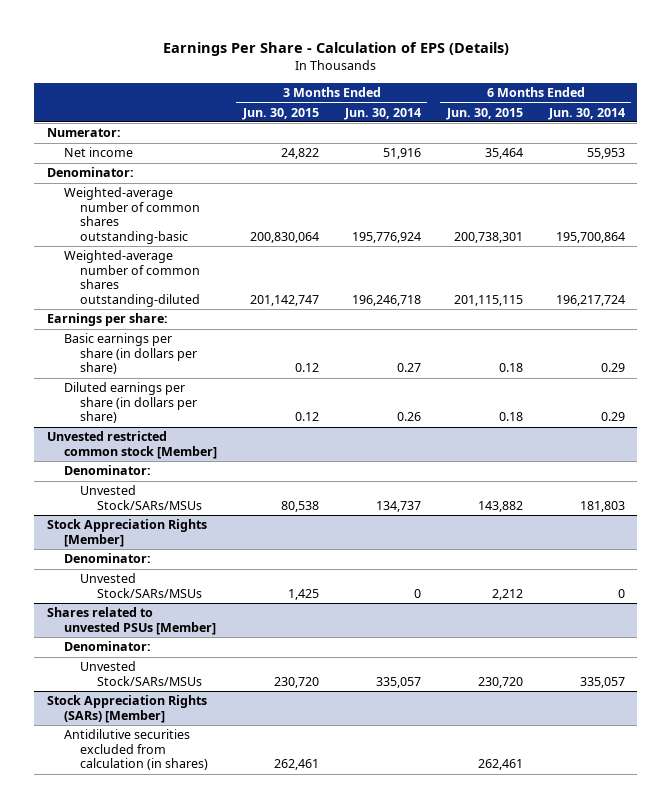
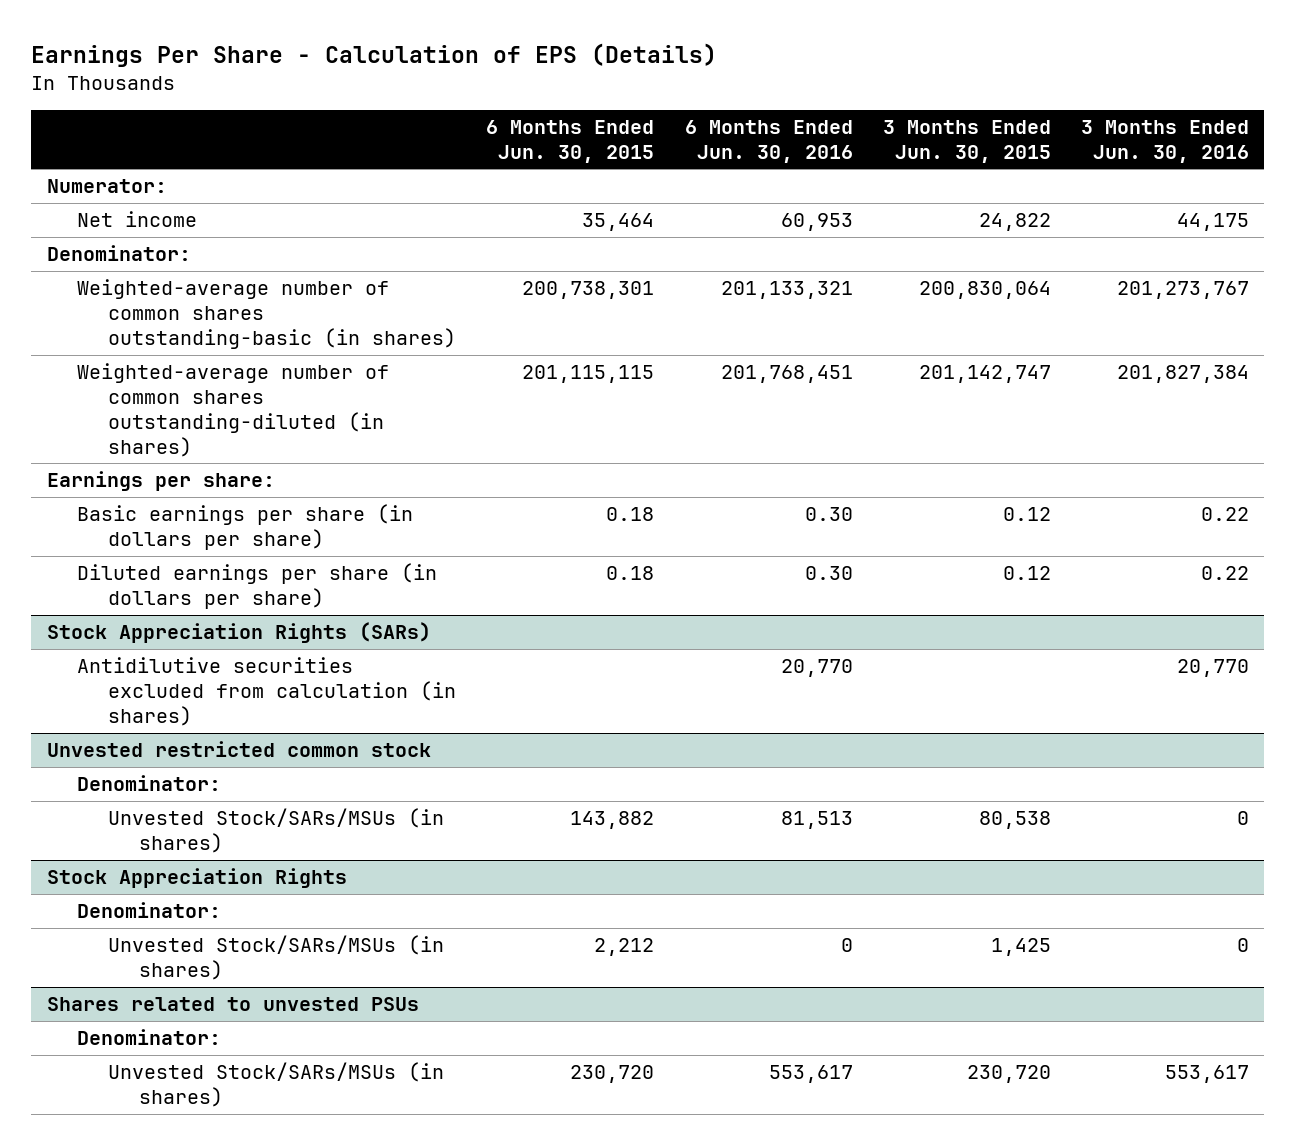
[343,107,421,120] Jun. 30, 2014 -> none
[547,107,625,120] Jun. 30, 2014 -> none
none -> [684,119,853,163] 6 Months Ended Jun. 30, 2016
none -> [1081,119,1250,163] 3 Months Ended Jun. 30, 2016
[63,187,201,244] Weighted-average number of common shares outstanding-basic -> [77,279,457,349] Weighted-average number of common shares outstanding-basic (in shares)
[63,250,201,307] Weighted-average number of common shares outstanding-diluted -> [77,363,390,457] Weighted-average number of common shares outstanding-diluted (in shares)
none -> [46,622,431,644] Stock Appreciation Rights (SARs)
none -> [77,657,457,726] Antidilutive securities excluded from calculation (in shares)
[46,431,217,459] Unvested restricted common stock [Member] -> [46,741,431,758] Unvested restricted common stock
[80,485,203,510] Unvested Stock/SARs/MSUs -> [108,808,445,854] Unvested Stock/SARs/MSUs (in shares)
[46,519,207,547] Stock Appreciation Rights [Member] -> [46,868,347,889] Stock Appreciation Rights
[80,573,203,598] Unvested Stock/SARs/MSUs -> [108,935,445,981] Unvested Stock/SARs/MSUs (in shares)
[46,607,216,635] Shares related to unvested PSUs [Member] -> [46,997,419,1012] Shares related to unvested PSUs
[46,695,207,723] Stock Appreciation Rights (SARs) [Member] -> none
[63,729,209,771] Antidilutive securities excluded from calculation (in shares) -> none
[80,661,203,686] Unvested Stock/SARs/MSUs -> [108,1062,445,1108] Unvested Stock/SARs/MSUs (in shares)

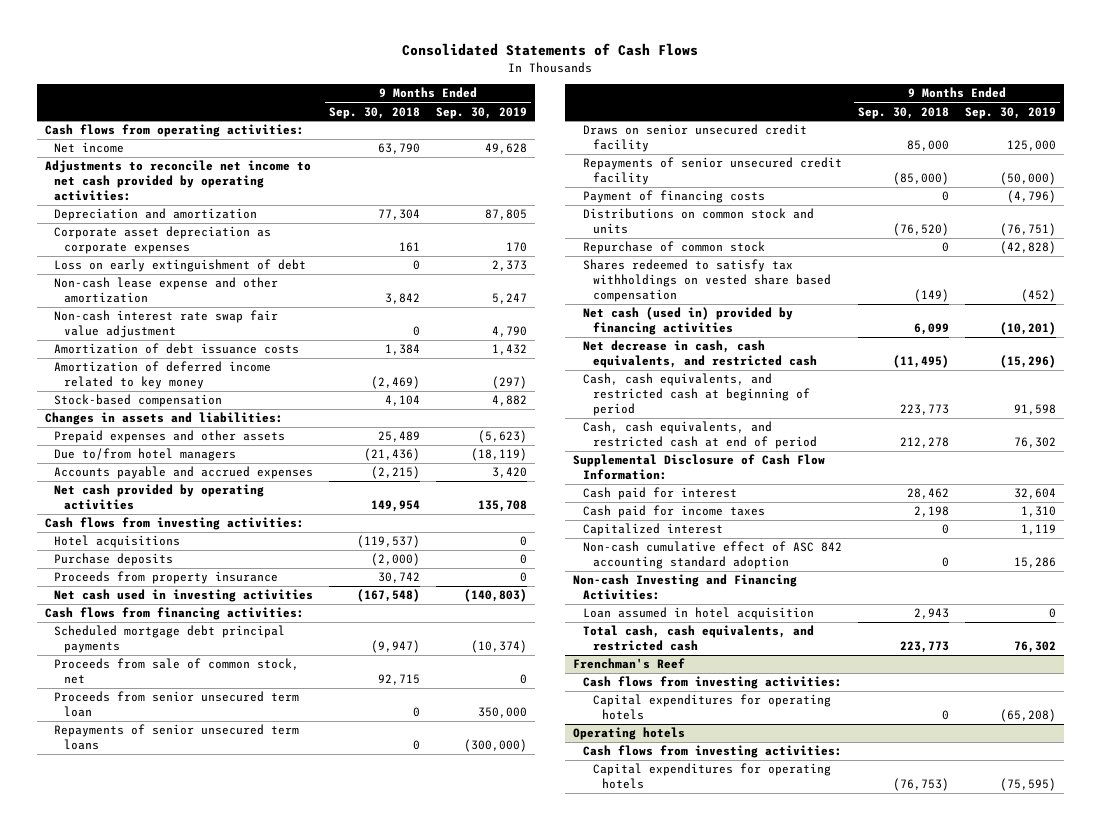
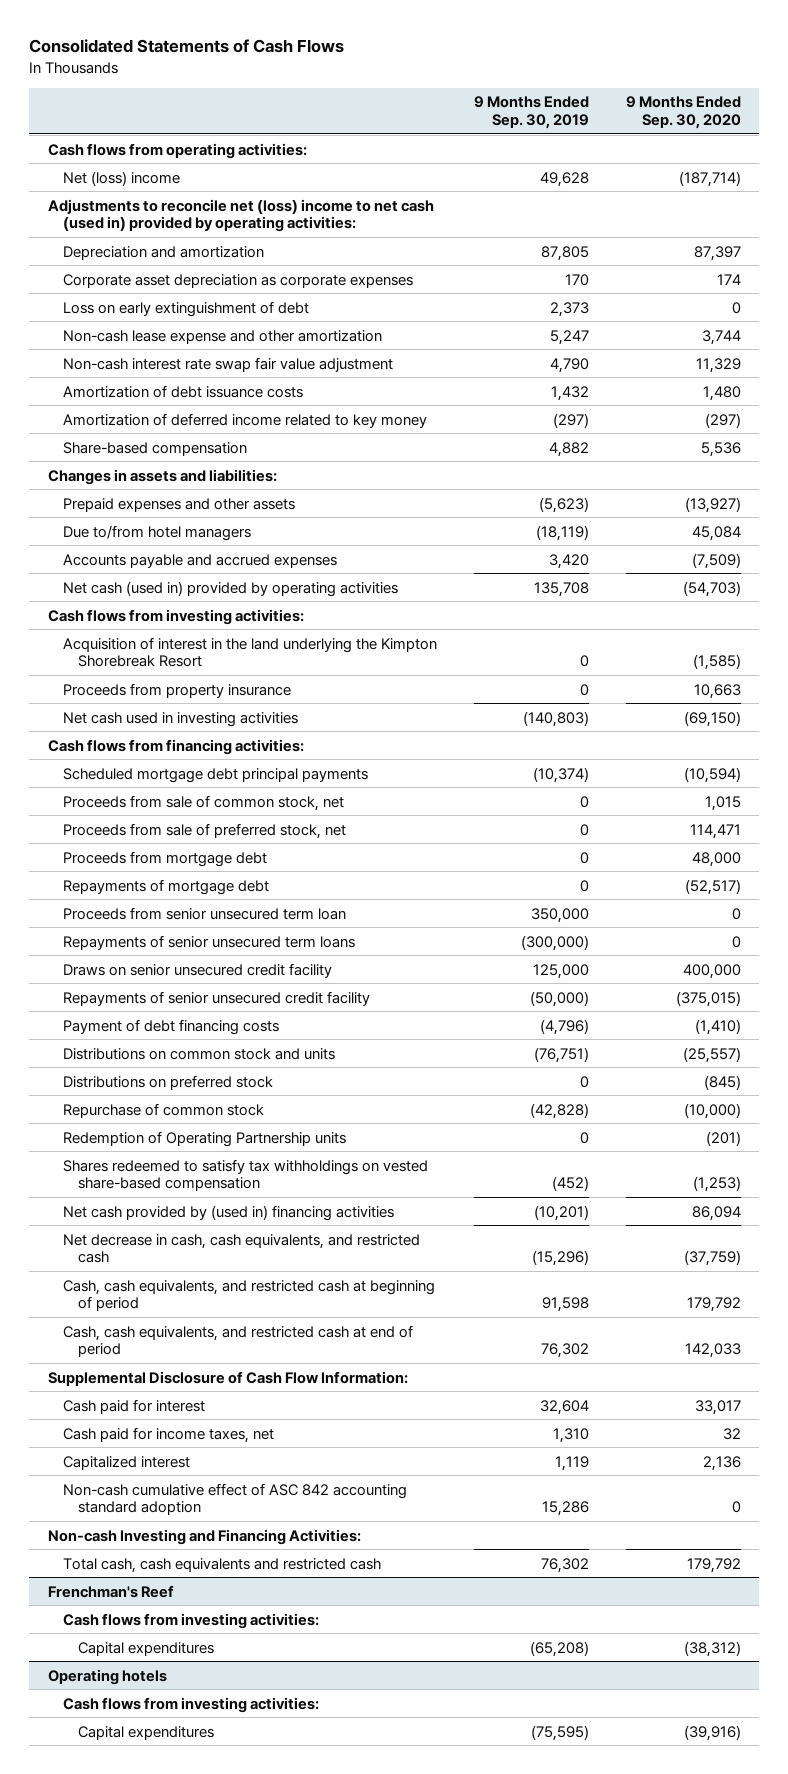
[329,106,421,119] Sep. 30, 2018 -> none
none -> [625,96,741,129] 9 Months Ended Sep. 30, 2020
[54,142,125,154] Net income -> [62,170,180,186] Net (loss) income
[44,160,311,202] Adjustments to reconcile net income to net cash provided by operating activities: -> [47,198,434,233] Adjustments to reconcile net (loss) income to net cash (used in) provided by operating activities:
[54,394,223,408] Stock-based compensation -> [62,441,247,456] Share-based compensation
[54,484,265,511] Net cash provided by operating activities -> [62,580,398,597] Net cash (used in) provided by operating activities
[54,535,181,549] Hotel acquisitions -> none
[54,553,174,567] Purchase deposits -> none
none -> [62,636,437,668] Acquisition of interest in the land underlying the Kimpton Shorebreak Resort
none -> [62,822,346,839] Proceeds from sale of preferred stock, net
none -> [62,850,267,867] Proceeds from mortgage debt
none -> [62,878,269,895] Repayments of mortgage debt
[582,190,765,204] Payment of financing costs -> [62,1018,279,1035] Payment of debt financing costs
none -> [62,1074,273,1090] Distributions on preferred stock
none -> [62,1130,346,1147] Redemption of Operating Partnership units
[582,259,831,303] Shares redeemed to satisfy tax withholdings on vested share based compensation -> [62,1158,428,1192] Shares redeemed to satisfy tax withholdings on vested share-based compensation
[582,307,793,336] Net cash (used in) provided by financing activities -> [62,1204,394,1221] Net cash provided by (used in) financing activities
[582,505,765,519] Cash paid for income taxes -> [62,1426,274,1443] Cash paid for income taxes, net
[582,607,814,621] Loan assumed in hotel acquisition -> none
[582,625,814,652] Total cash, cash equivalents, and restricted cash -> [62,1557,381,1573] Total cash, cash equivalents and restricted cash
[592,694,831,721] Capital expenditures for operating hotels -> [77,1641,214,1656] Capital expenditures
[592,763,831,790] Capital expenditures for operating hotels -> [77,1725,214,1740] Capital expenditures

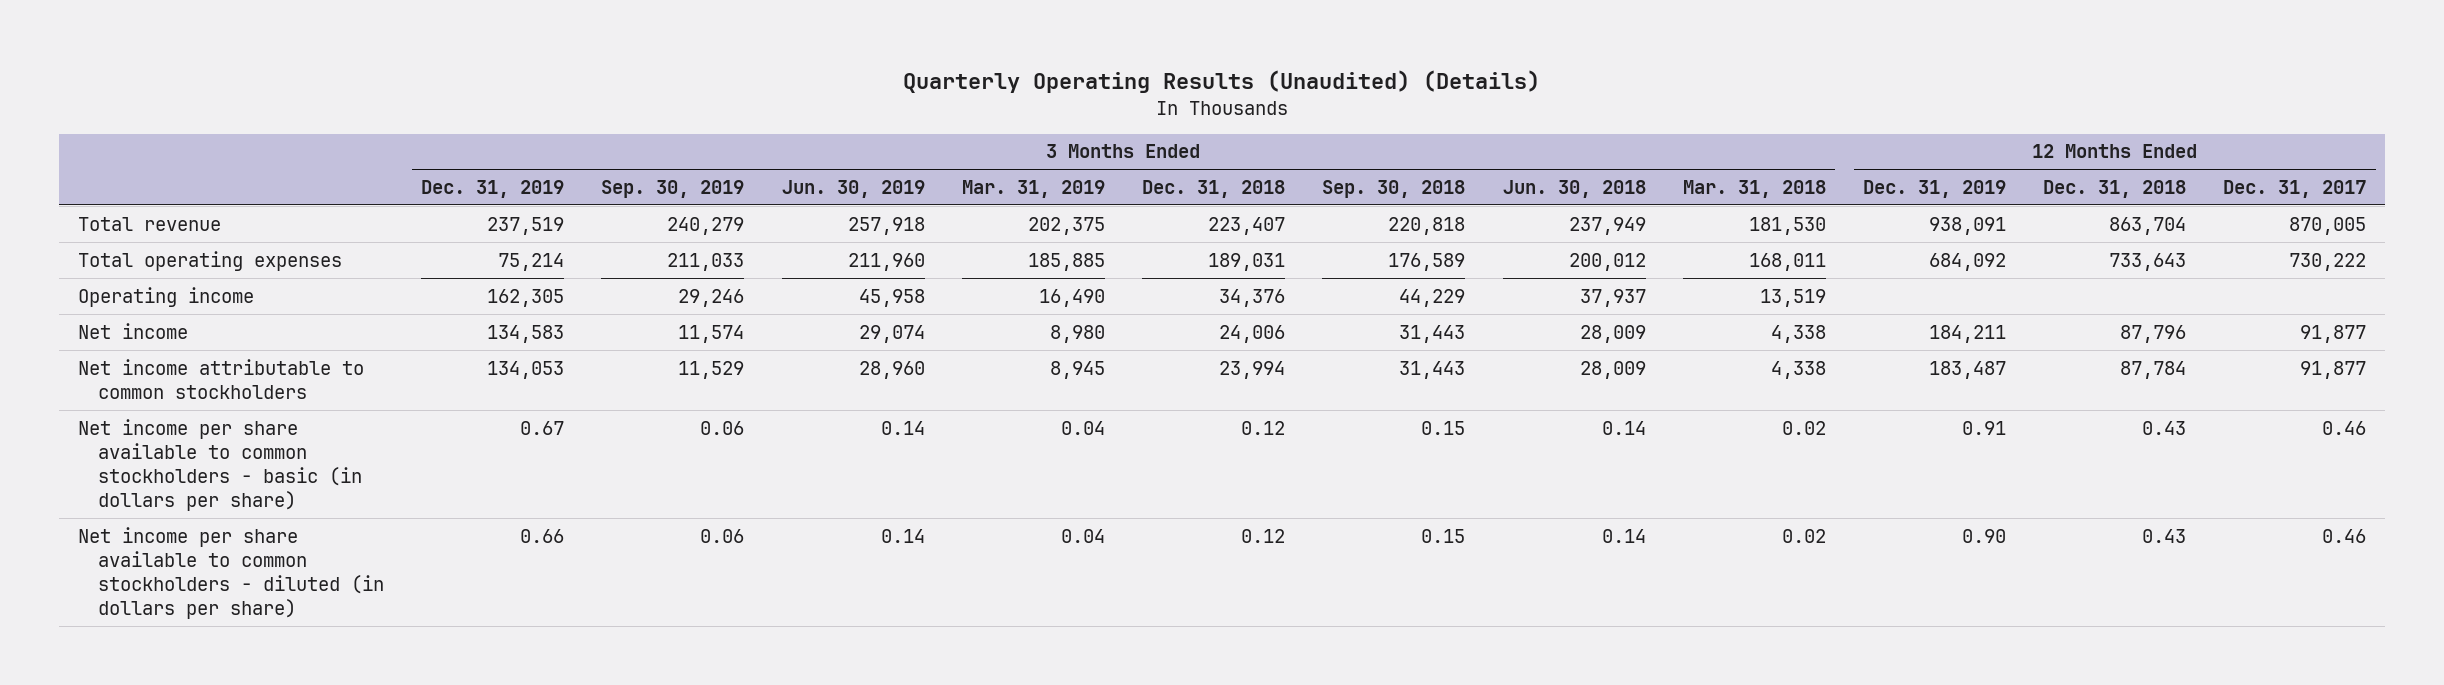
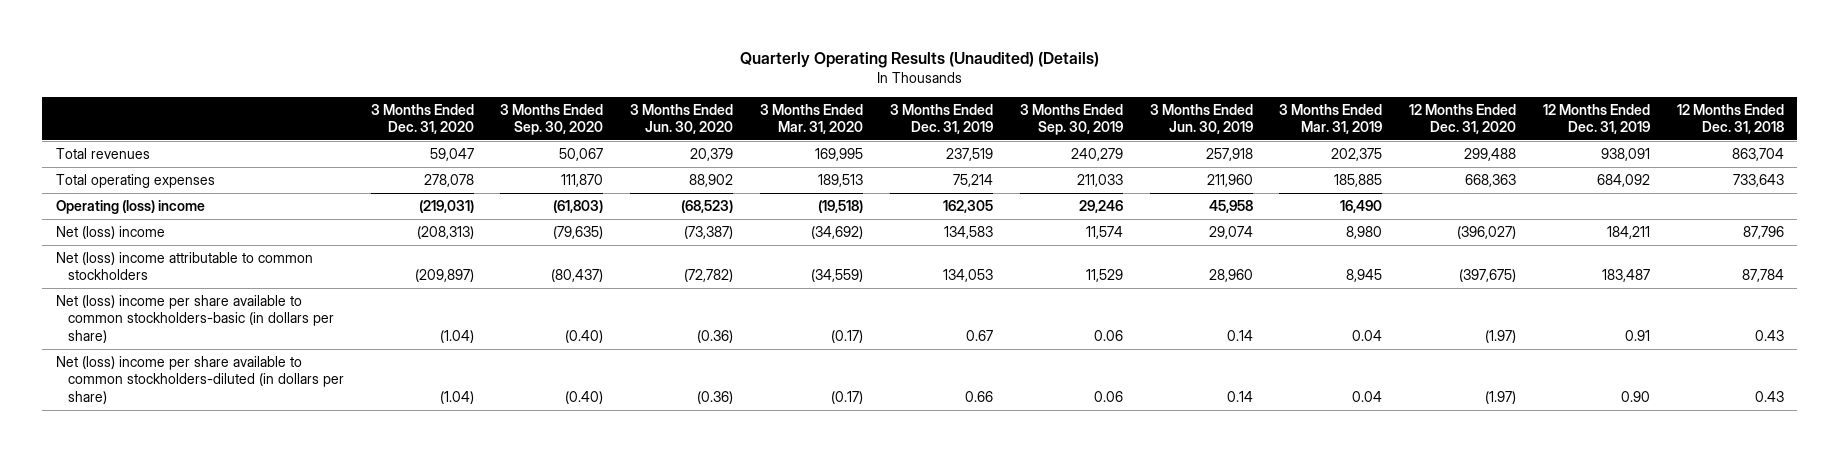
[1142,180,1286,199] Dec. 31, 2018 -> none
[1322,180,1466,199] Sep. 30, 2018 -> none
[1502,180,1646,199] Jun. 30, 2018 -> none
[1682,180,1826,199] Mar. 31, 2018 -> none
[2223,180,2367,199] Dec. 31, 2017 -> none
none -> [370,103,474,135] 3 Months Ended Dec. 31, 2020
none -> [500,103,604,136] 3 Months Ended Sep. 30, 2020
none -> [630,103,734,135] 3 Months Ended Jun. 30, 2020
none -> [760,103,864,135] 3 Months Ended Mar. 31, 2020
none -> [1409,103,1517,135] 12 Months Ended Dec. 31, 2020
[77,216,221,231] Total revenue -> [55,148,150,160] Total revenues
[77,286,254,307] Operating income -> [55,200,205,215] Operating (loss) income
[77,322,188,339] Net income -> [55,226,165,240] Net (loss) income
[77,358,364,399] Net income attributable to common stockholders -> [55,252,313,281] Net (loss) income attributable to common stockholders
[77,418,362,511] Net income per share available to common stockholders - basic (in dollars per share) -> [55,295,334,343] Net (loss) income per share available to common stockholders-basic (in dollars per share)
[77,526,384,619] Net income per share available to common stockholders - diluted (in dollars per share) -> [55,356,344,404] Net (loss) income per share available to common stockholders-diluted (in dollars per share)

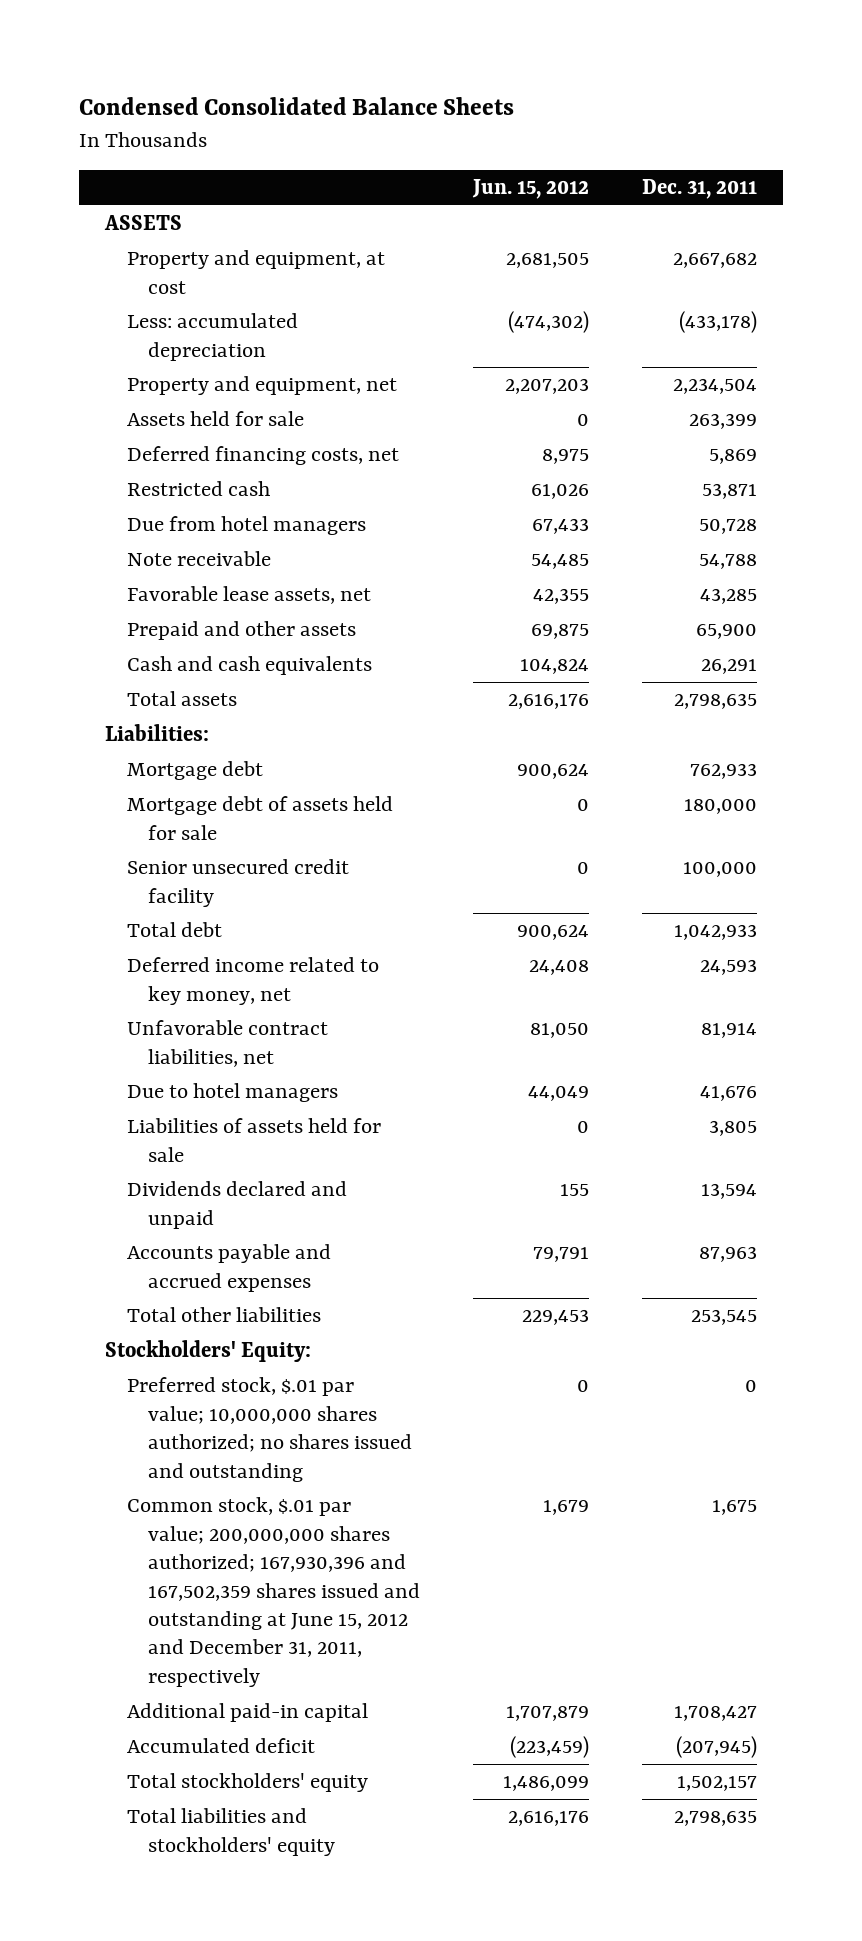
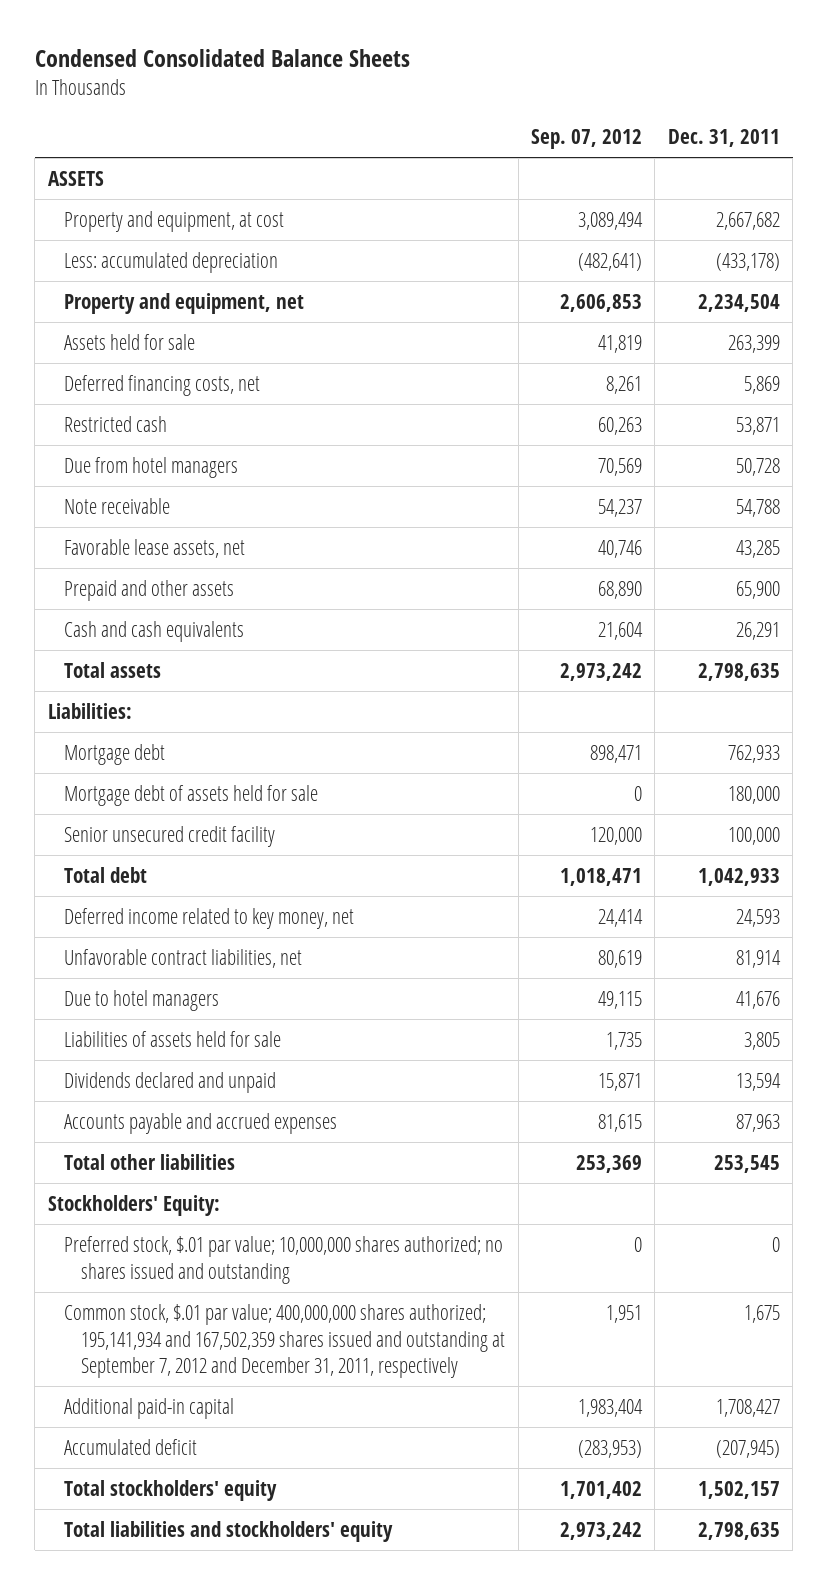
[472,179,590,200] Jun. 15, 2012 -> none
none -> [530,128,642,149] Sep. 07, 2012
[126,1497,421,1687] Common stock, $.01 par value; 200,000,000 shares authorized; 167,930,396 and 167,502,359 shares issued and outstanding at June 15, 2012 and December 31, 2011, respectively -> [64,1303,506,1379] Common stock, $.01 par value; 400,000,000 shares authorized; 195,141,934 and 167,502,359 shares issued and outstanding at September 7, 2012 and December 31, 2011, respectively

